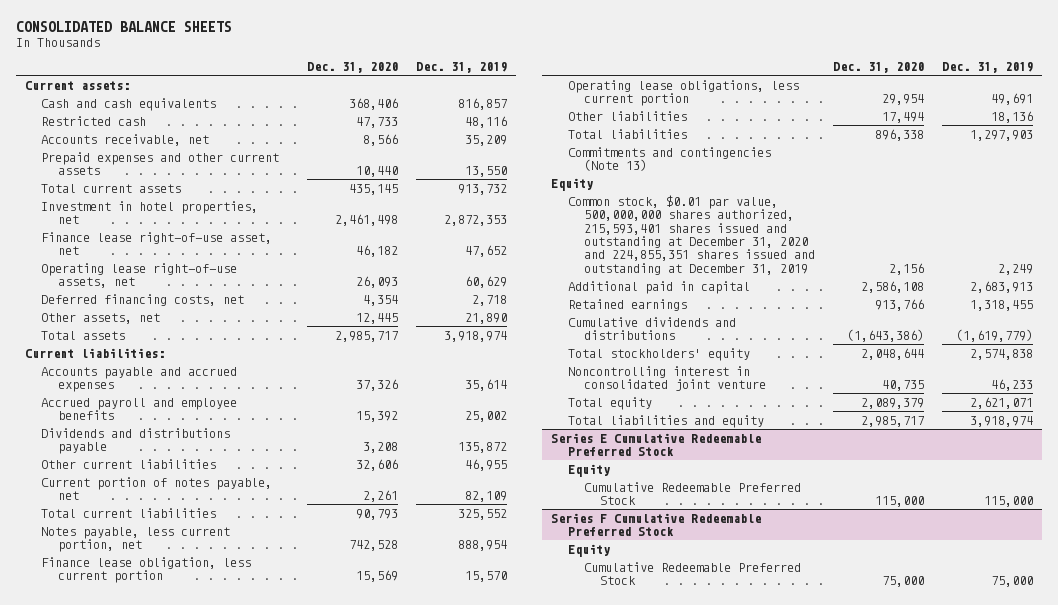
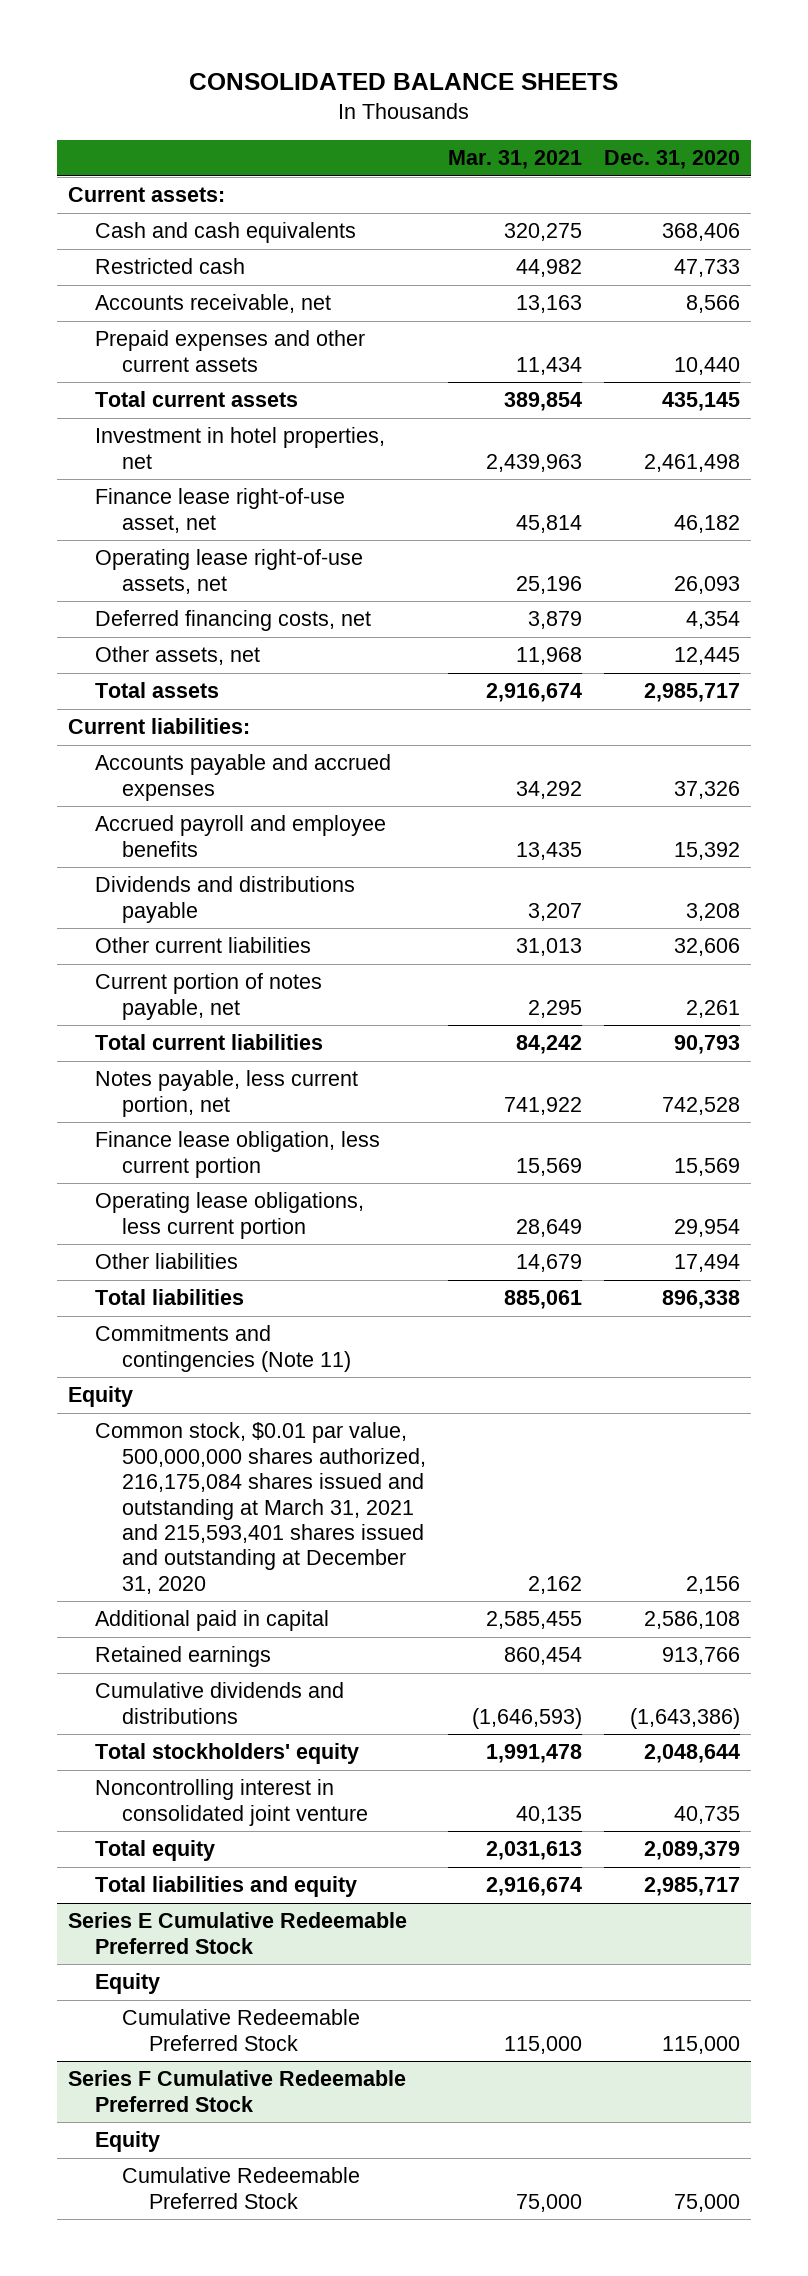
[415,62,507,74] Dec. 31, 2019 -> none
none -> [448,150,583,170] Mar. 31, 2021
[567,146,771,172] Commitments and contingencies (Note 13) -> [95,1325,351,1372] Commitments and contingencies (Note 11)
[567,194,815,275] Common stock, $0.01 par value, 500,000,000 shares authorized, 215,593,401 shares issued and outstanding at December 31, 2020 and 224,855,351 shares issued and outstanding at December 31, 2019 -> [95,1422,426,1594] Common stock, $0.01 par value, 500,000,000 shares authorized, 216,175,084 shares issued and outstanding at March 31, 2021 and 215,593,401 shares issued and outstanding at December 31, 2020

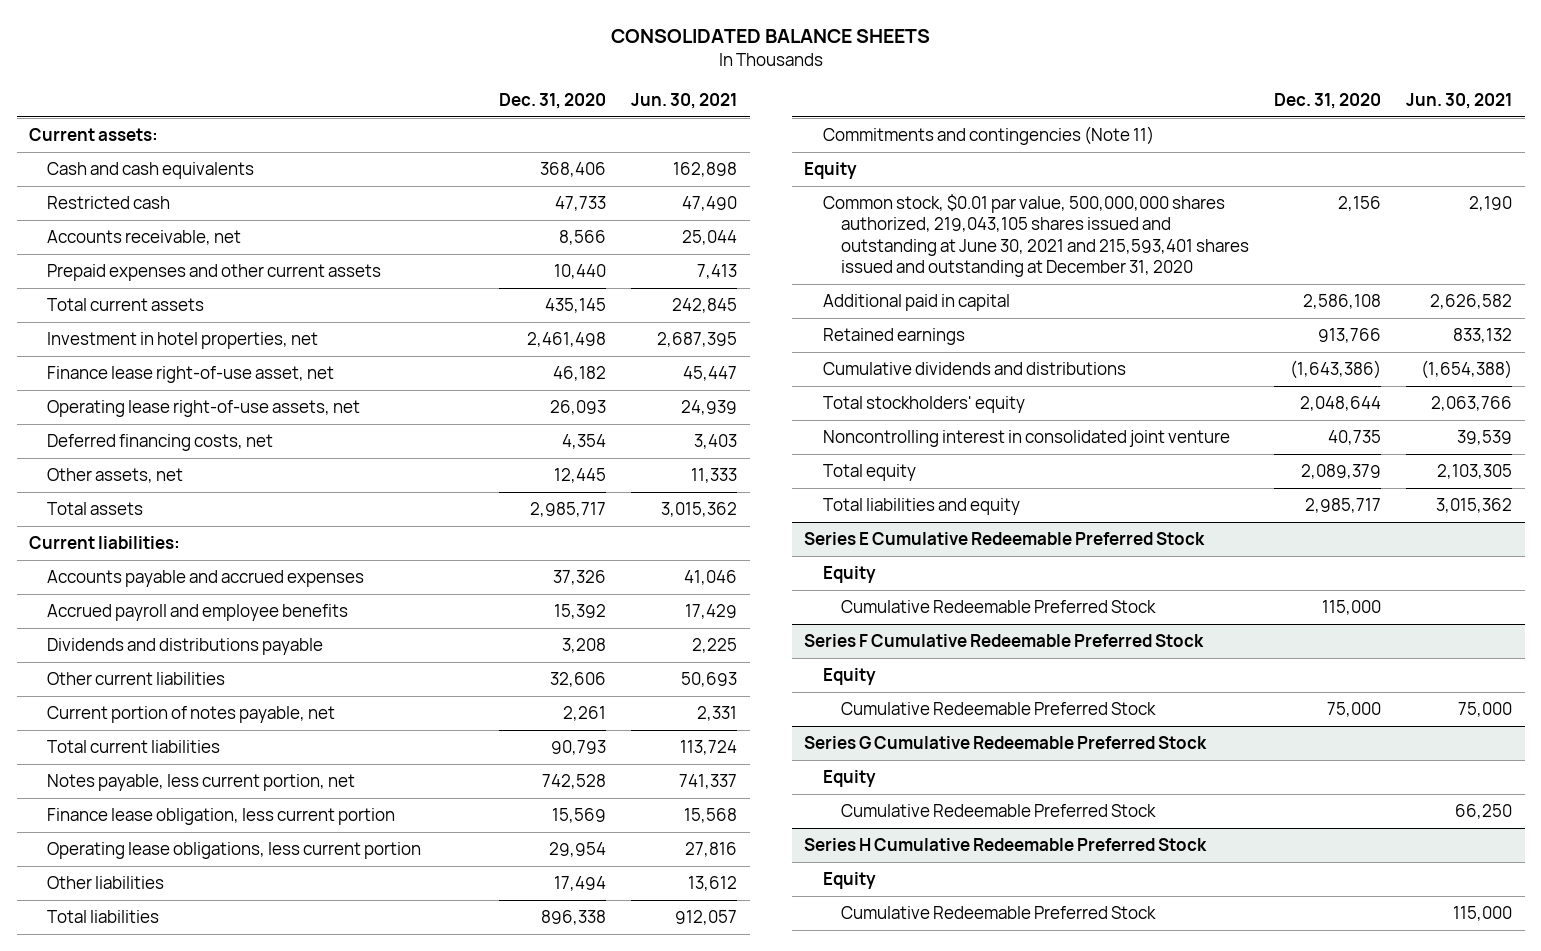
[448,150,583,170] Mar. 31, 2021 -> none
none -> [630,92,737,109] Jun. 30, 2021
[95,1422,426,1594] Common stock, $0.01 par value, 500,000,000 shares authorized, 216,175,084 shares issued and outstanding at March 31, 2021 and 215,593,401 shares issued and outstanding at December 31, 2020 -> [822,194,1249,277] Common stock, $0.01 par value, 500,000,000 shares authorized, 219,043,105 shares issued and outstanding at June 30, 2021 and 215,593,401 shares issued and outstanding at December 31, 2020
none -> [804,736,1208,750] Series G Cumulative Redeemable Preferred Stock
none -> [822,770,876,788] Equity
none -> [840,804,1156,818] Cumulative Redeemable Preferred Stock
none -> [804,838,1208,852] Series H Cumulative Redeemable Preferred Stock
none -> [822,872,876,890] Equity
none -> [840,906,1156,920] Cumulative Redeemable Preferred Stock

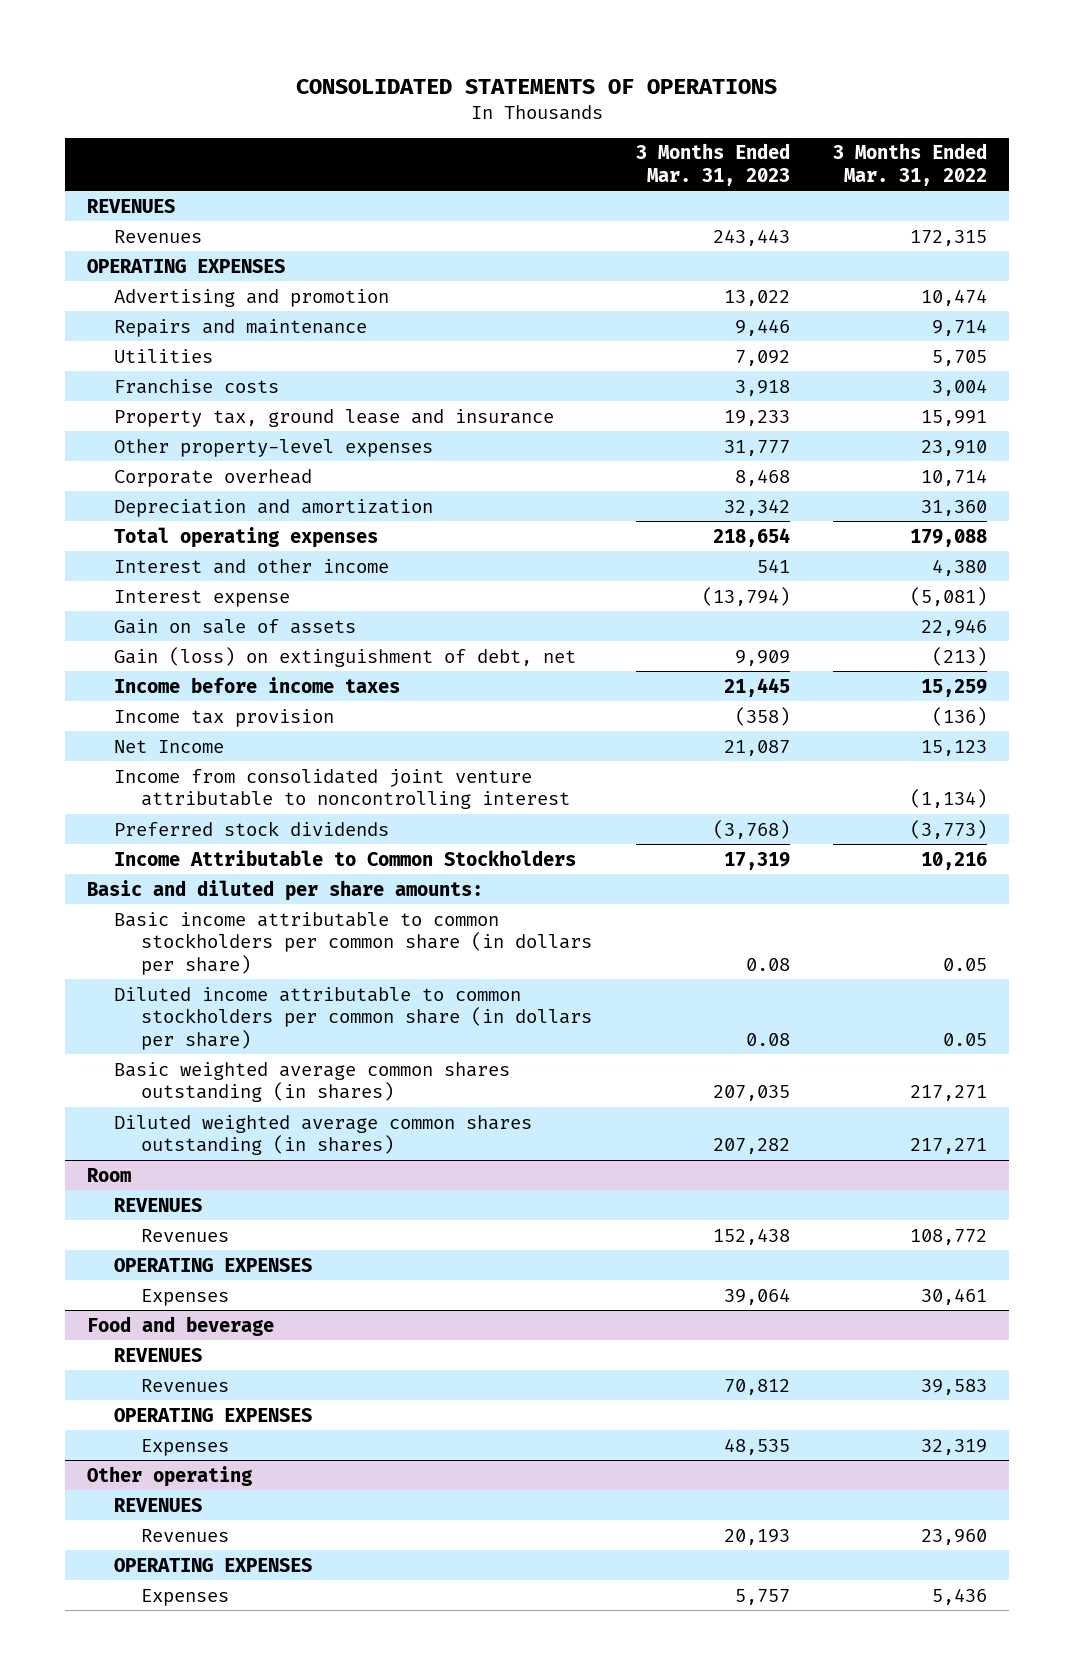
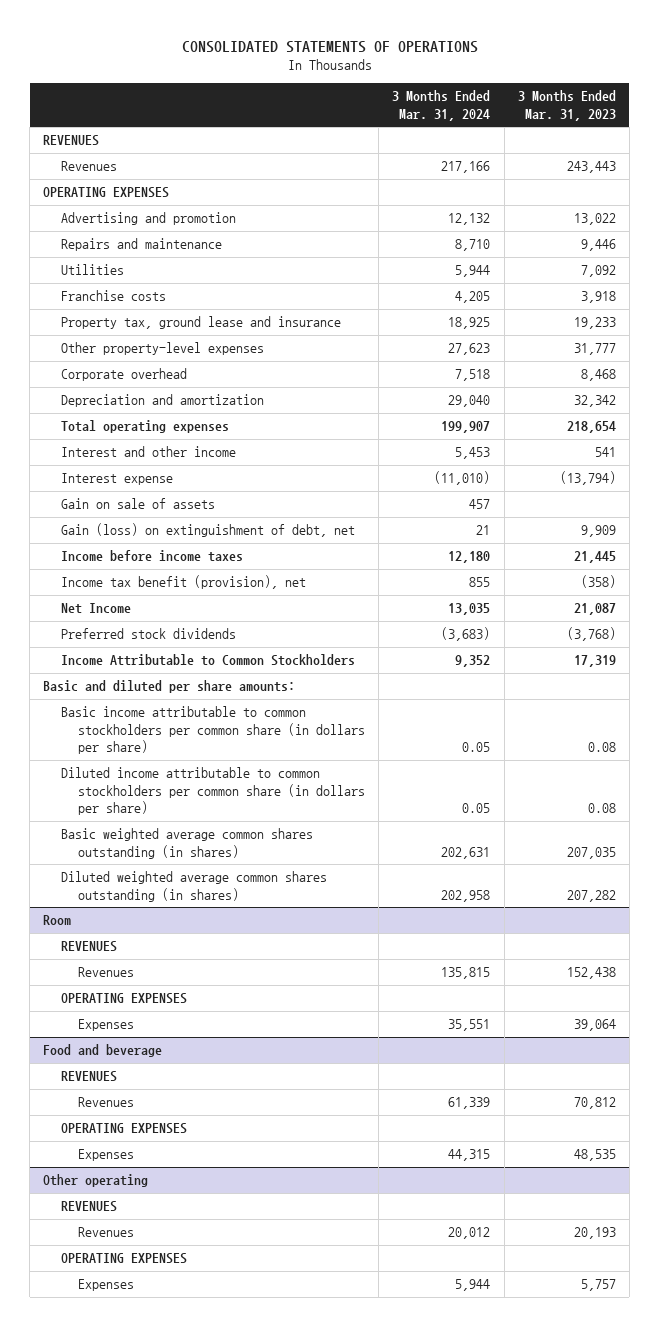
[833,143,988,186] 3 Months Ended Mar. 31, 2022 -> none
none -> [392,90,491,121] 3 Months Ended Mar. 31, 2024
[113,708,334,727] Income tax provision -> [60,575,306,590] Income tax benefit (provision), net
[113,768,571,810] Income from consolidated joint venture attributable to noncontrolling interest -> none

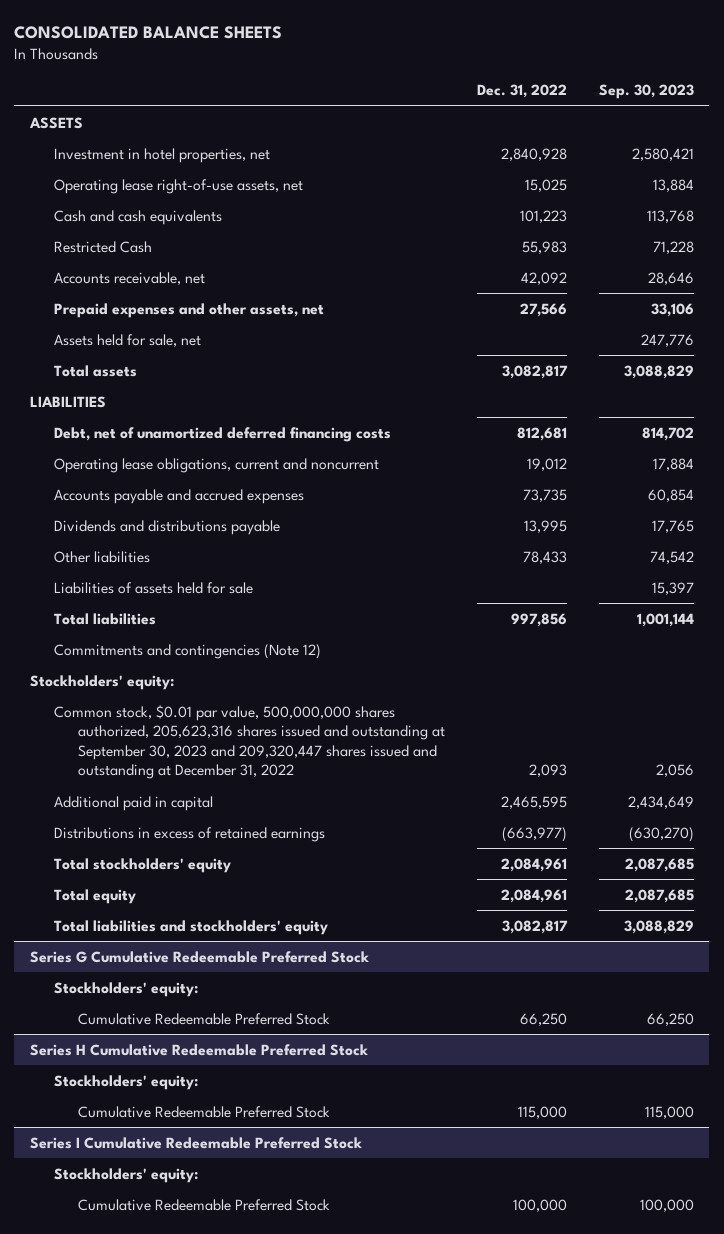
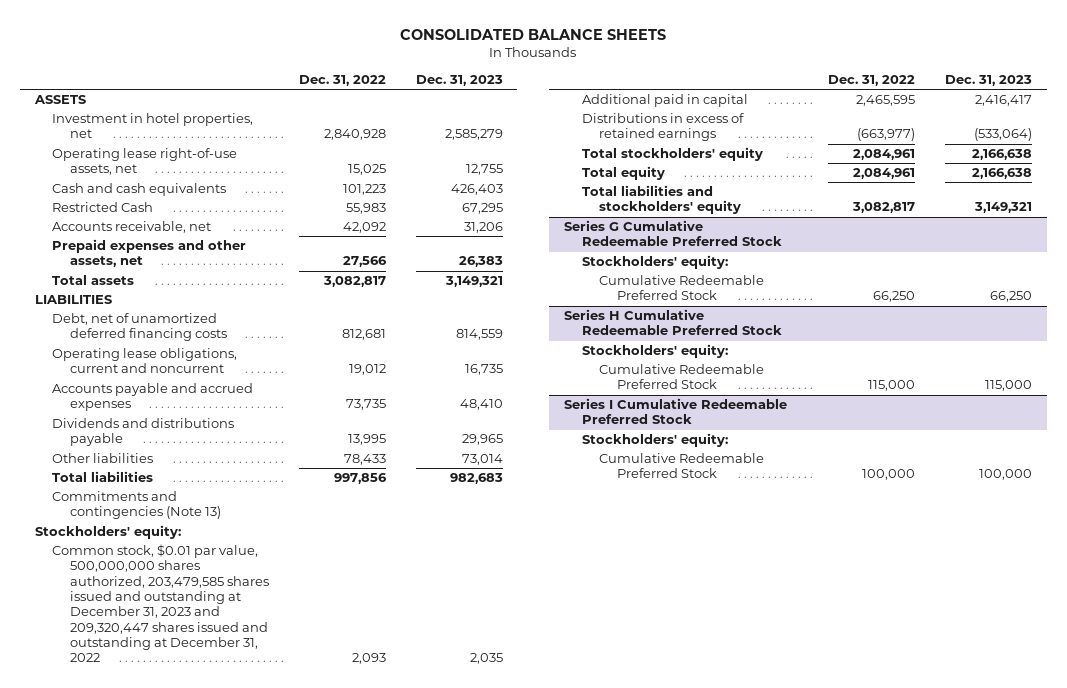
[598,84,694,100] Sep. 30, 2023 -> none
none -> [415,74,503,86] Dec. 31, 2023
[54,333,202,347] Assets held for sale, net -> none
[54,581,254,594] Liabilities of assets held for sale -> none
[54,643,322,659] Commitments and contingencies (Note 12) -> [52,491,221,520] Commitments and contingencies (Note 13)
[54,704,446,780] Common stock, $0.01 par value, 500,000,000 shares authorized, 205,623,316 shares issued and outstanding at September 30, 2023 and 209,320,447 shares issued and outstanding at December 31, 2022 -> [52,544,269,663] Common stock, $0.01 par value, 500,000,000 shares authorized, 203,479,585 shares issued and outstanding at December 31, 2023 and 209,320,447 shares issued and outstanding at December 31, 2022

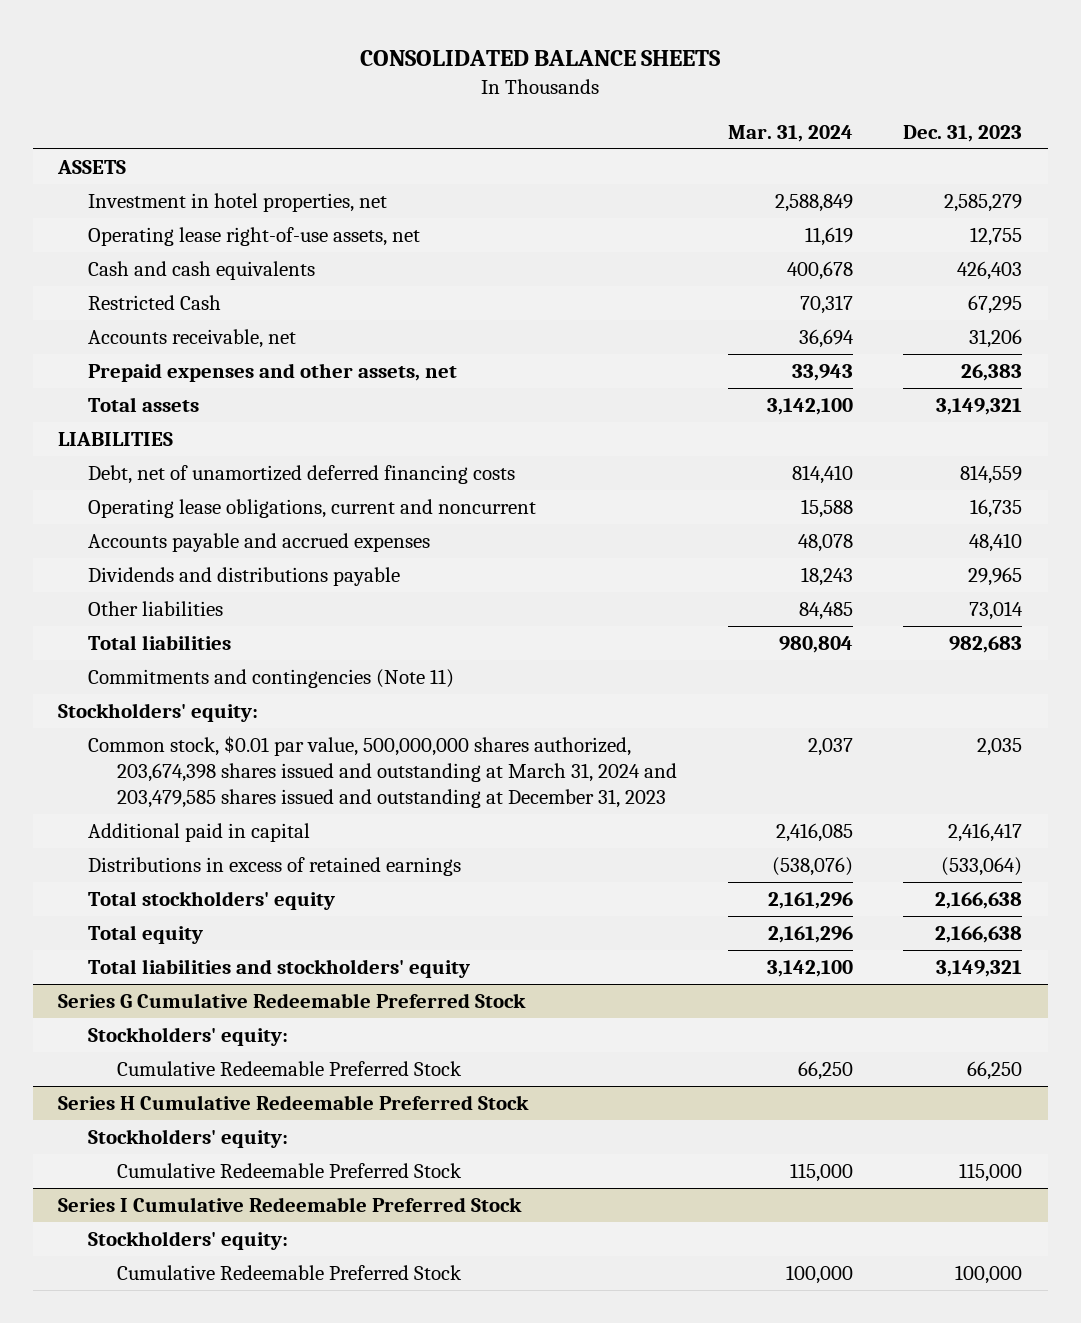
[298,74,386,86] Dec. 31, 2022 -> none
none -> [727,124,853,142] Mar. 31, 2024
[52,491,221,520] Commitments and contingencies (Note 13) -> [87,669,454,689] Commitments and contingencies (Note 11)
[52,544,269,663] Common stock, $0.01 par value, 500,000,000 shares authorized, 203,479,585 shares issued and outstanding at December 31, 2023 and 209,320,447 shares issued and outstanding at December 31, 2022 -> [87,736,678,808] Common stock, $0.01 par value, 500,000,000 shares authorized, 203,674,398 shares issued and outstanding at March 31, 2024 and 203,479,585 shares issued and outstanding at December 31, 2023

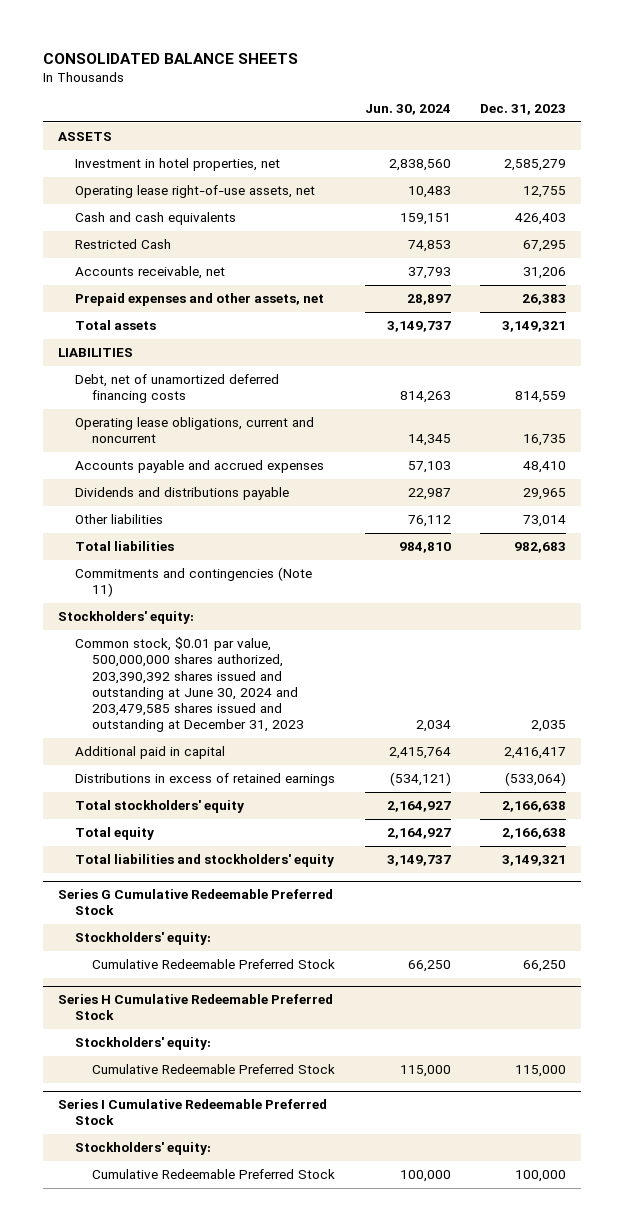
[727,124,853,142] Mar. 31, 2024 -> none
none -> [364,104,451,116] Jun. 30, 2024
[87,736,678,808] Common stock, $0.01 par value, 500,000,000 shares authorized, 203,674,398 shares issued and outstanding at March 31, 2024 and 203,479,585 shares issued and outstanding at December 31, 2023 -> [74,637,304,733] Common stock, $0.01 par value, 500,000,000 shares authorized, 203,390,392 shares issued and outstanding at June 30, 2024 and 203,479,585 shares issued and outstanding at December 31, 2023

